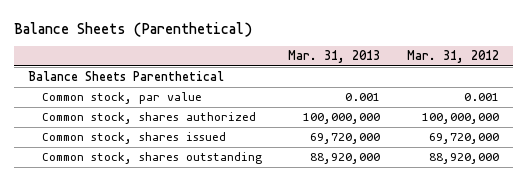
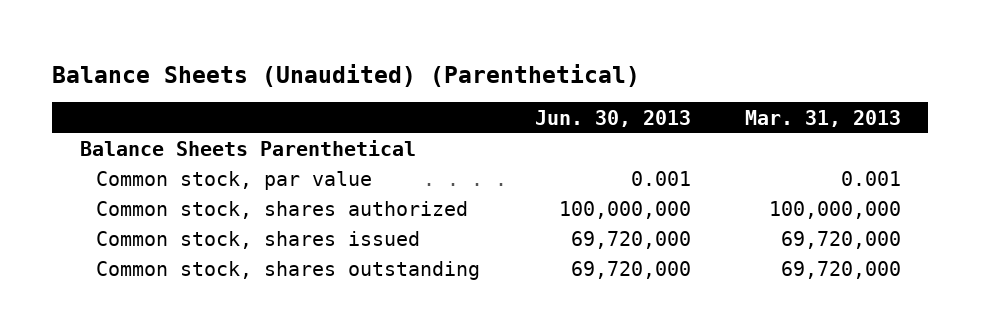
[14,21,253,37] Balance Sheets (Parenthetical) -> [52,63,641,87] Balance Sheets (Unaudited) (Parenthetical)
[407,50,500,64] Mar. 31, 2012 -> none
none -> [534,109,691,127] Jun. 30, 2013
[310,153,381,165] 88,920,000 -> [780,261,901,280] 69,720,000

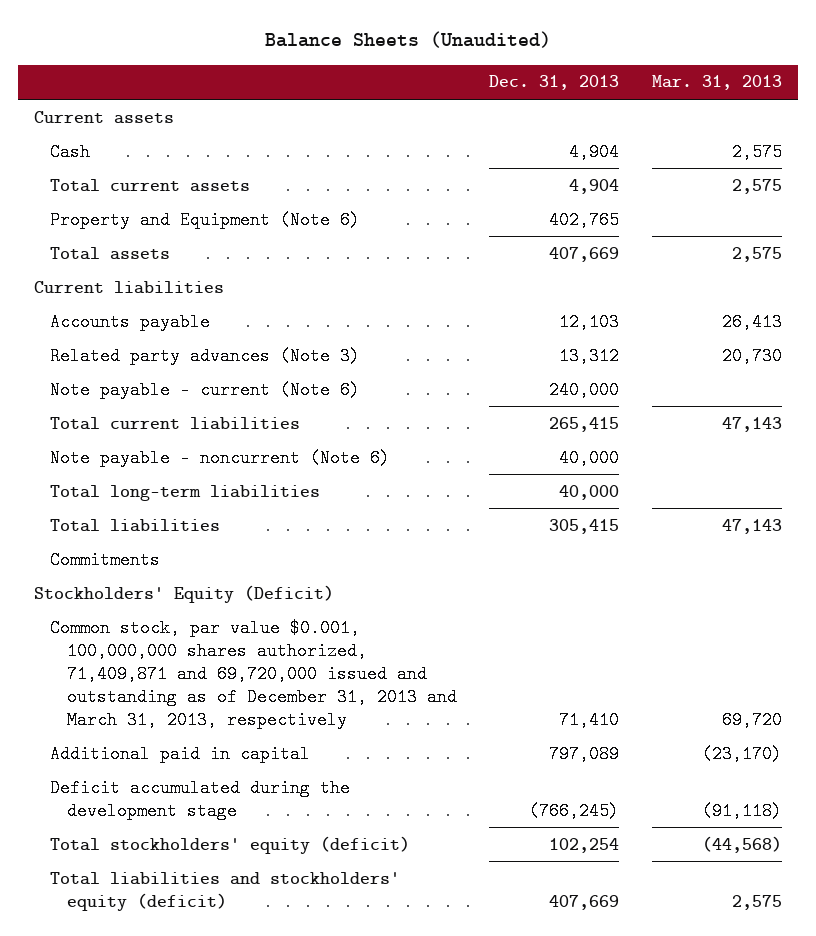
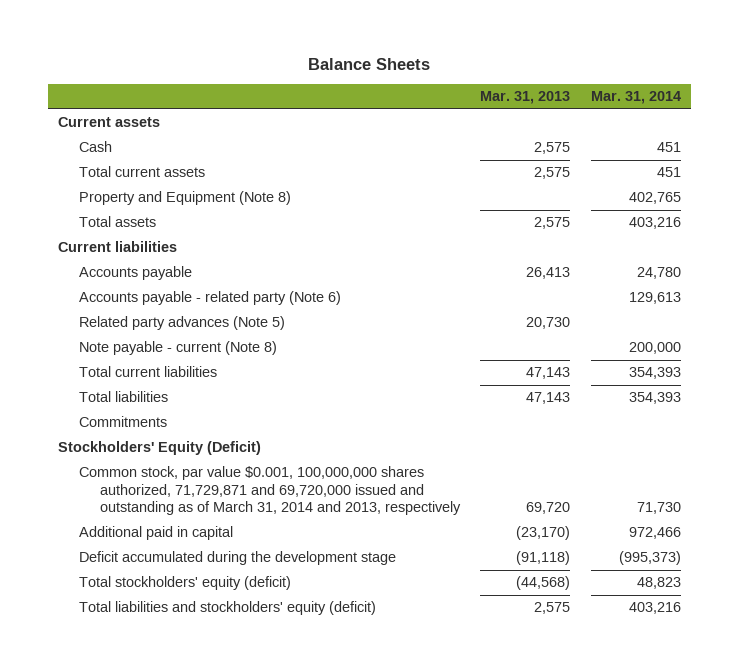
[264,31,551,49] Balance Sheets (Unaudited) -> [308,57,431,70] Balance Sheets
[489,75,620,91] Dec. 31, 2013 -> none
none -> [590,91,681,105] Mar. 31, 2014
[50,210,361,229] Property and Equipment (Note 6) -> [79,191,292,206] Property and Equipment (Note 8)
none -> [79,291,342,306] Accounts payable - related party (Note 6)
[50,346,361,365] Related party advances (Note 3) -> [79,316,286,331] Related party advances (Note 5)
[50,380,361,399] Note payable - current (Note 6) -> [79,341,278,356] Note payable - current (Note 8)
[50,448,391,467] Note payable - noncurrent (Note 6) -> none
[50,484,321,501] Total long-term liabilities -> none
[50,618,457,729] Common stock, par value $0.001, 100,000,000 shares authorized, 71,409,871 and 69,720,000 issued and outstanding as of December 31, 2013 and March 31, 2013, respectively -> [79,466,462,516] Common stock, par value $0.001, 100,000,000 shares authorized, 71,729,871 and 69,720,000 issued and outstanding as of March 31, 2014 and 2013, respectively

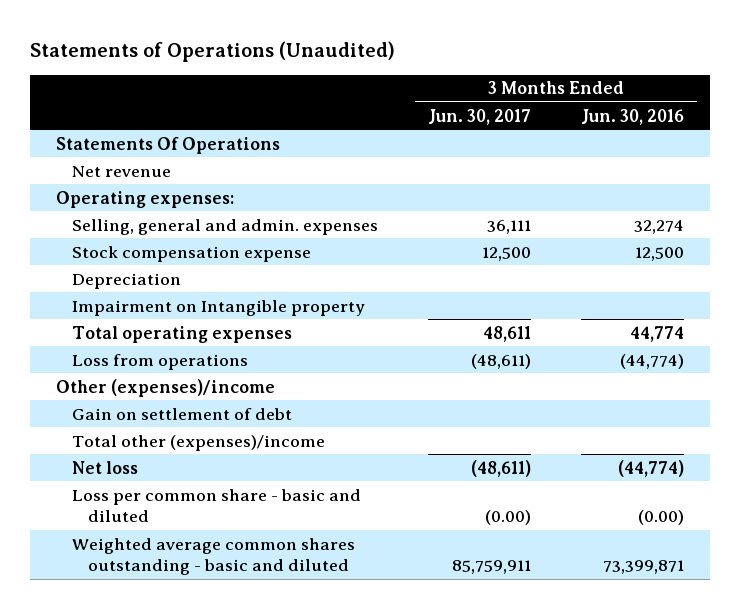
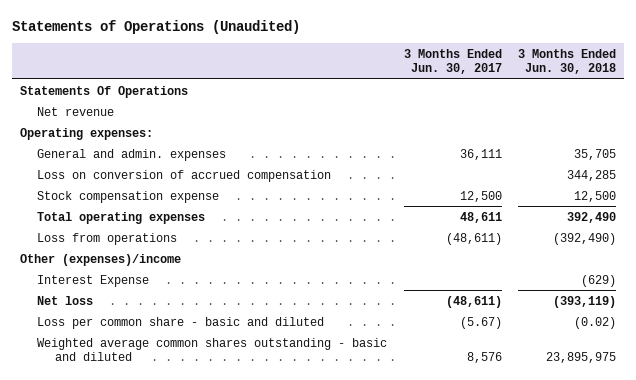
[581,108,685,125] Jun. 30, 2016 -> none
none -> [517,49,616,75] 3 Months Ended Jun. 30, 2018
[71,218,378,235] Selling, general and admin. expenses -> [37,148,227,161] General and admin. expenses
none -> [37,169,332,182] Loss on conversion of accrued compensation
[71,272,181,289] Depreciation -> none
[71,299,365,316] Impairment on Intangible property -> none
[71,407,292,420] Gain on settlement of debt -> none
[71,434,325,451] Total other (expenses)/income -> none
none -> [37,274,150,287] Interest Expense
[484,510,531,526] (0.00) -> [459,316,502,329] (5.67)
[451,560,531,575] 85,759,911 -> [466,351,502,363] 8,576

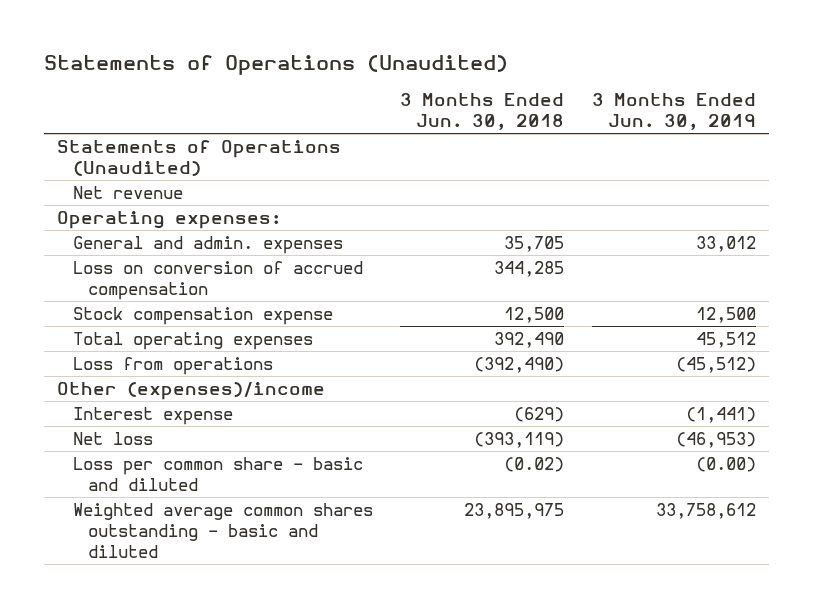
[403,49,502,75] 3 Months Ended Jun. 30, 2017 -> none
none -> [591,93,756,131] 3 Months Ended Jun. 30, 2019
[20,85,189,98] Statements Of Operations -> [57,140,342,176] Statements of Operations (Unaudited)
[37,274,150,287] Interest Expense -> [72,407,233,426] Interest expense

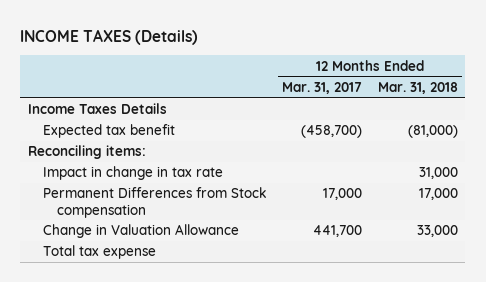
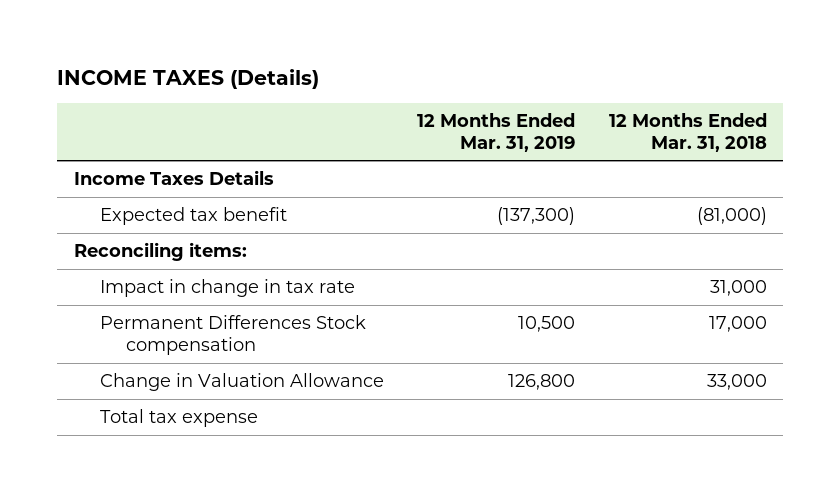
[282,81,363,94] Mar. 31, 2017 -> none
none -> [417,113,576,152] 12 Months Ended Mar. 31, 2019
[42,187,267,218] Permanent Differences from Stock compensation -> [99,315,366,355] Permanent Differences Stock compensation

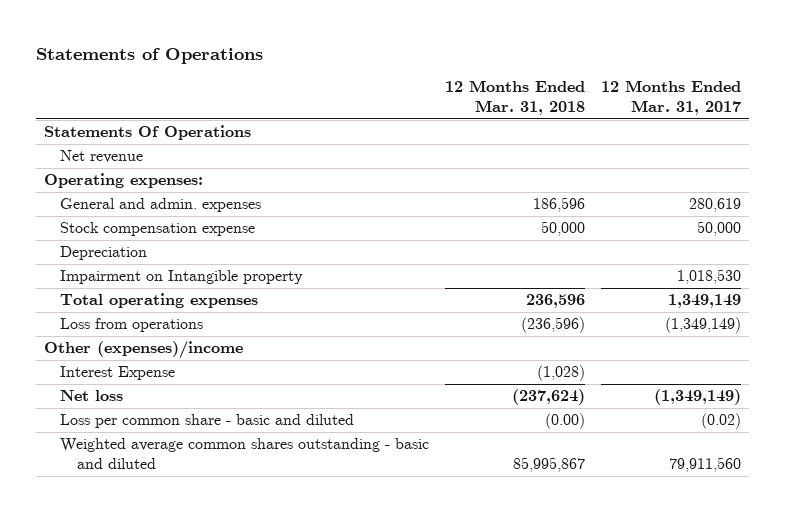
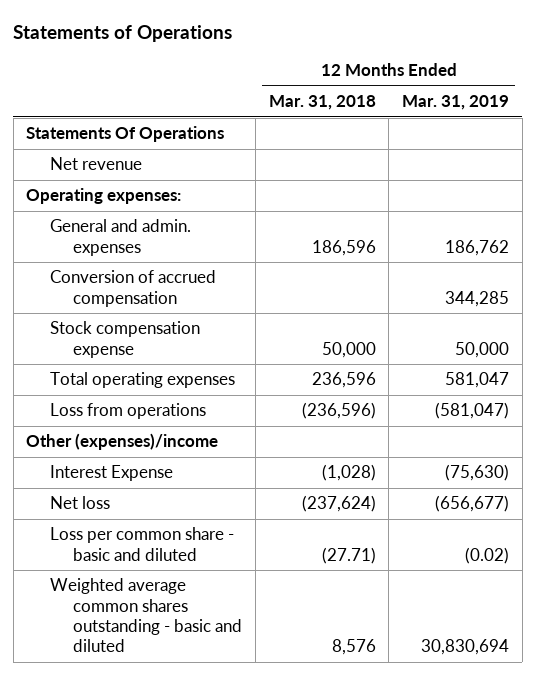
[601,80,742,116] 12 Months Ended Mar. 31, 2017 -> none
none -> [401,95,509,111] Mar. 31, 2019
none -> [49,270,216,307] Conversion of accrued compensation
[60,246,148,261] Depreciation -> none
[60,270,304,285] Impairment on Intangible property -> none
[545,413,586,430] (0.00) -> [321,546,376,564] (27.71)
[513,457,586,473] 85,995,867 -> [331,639,376,656] 8,576

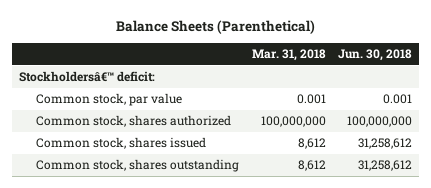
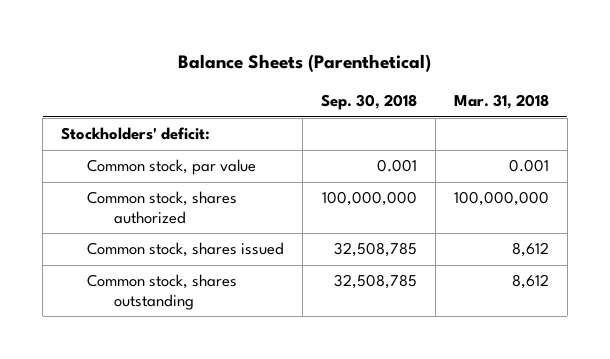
[338,48,413,61] Jun. 30, 2018 -> none
none -> [321,94,418,111] Sep. 30, 2018
[18,71,155,83] Stockholdersâ€™ deficit: -> [61,127,211,141] Stockholders' deficit:

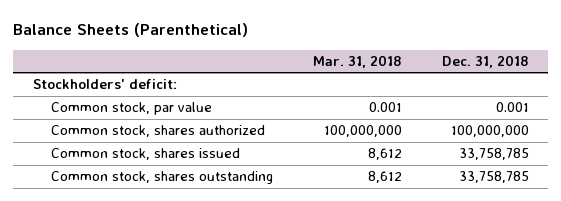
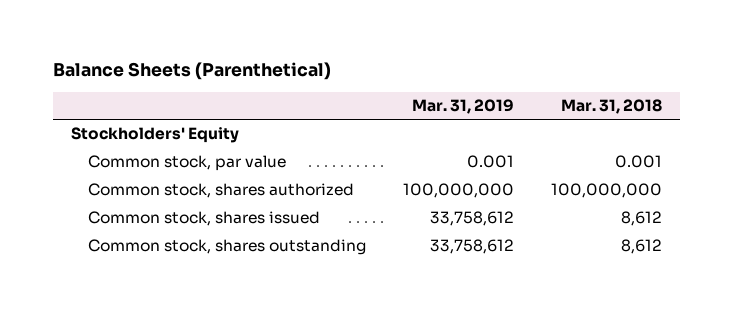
[441,54,529,68] Dec. 31, 2018 -> none
none -> [411,99,514,115] Mar. 31, 2019
[32,79,177,90] Stockholders' deficit: -> [71,127,240,144] Stockholders' Equity

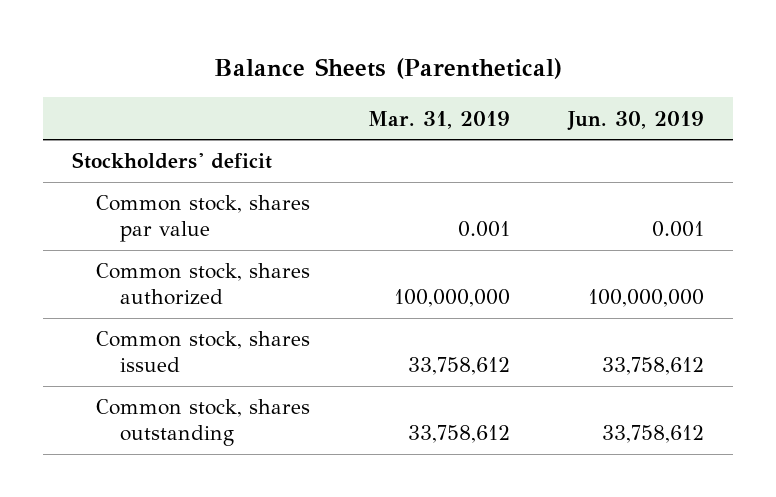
[560,99,662,115] Mar. 31, 2018 -> none
none -> [567,110,705,131] Jun. 30, 2019
[71,127,240,144] Stockholders' Equity -> [72,152,273,170] Stockholders' deficit
[87,155,286,172] Common stock, par value -> [96,195,311,242] Common stock, shares par value

